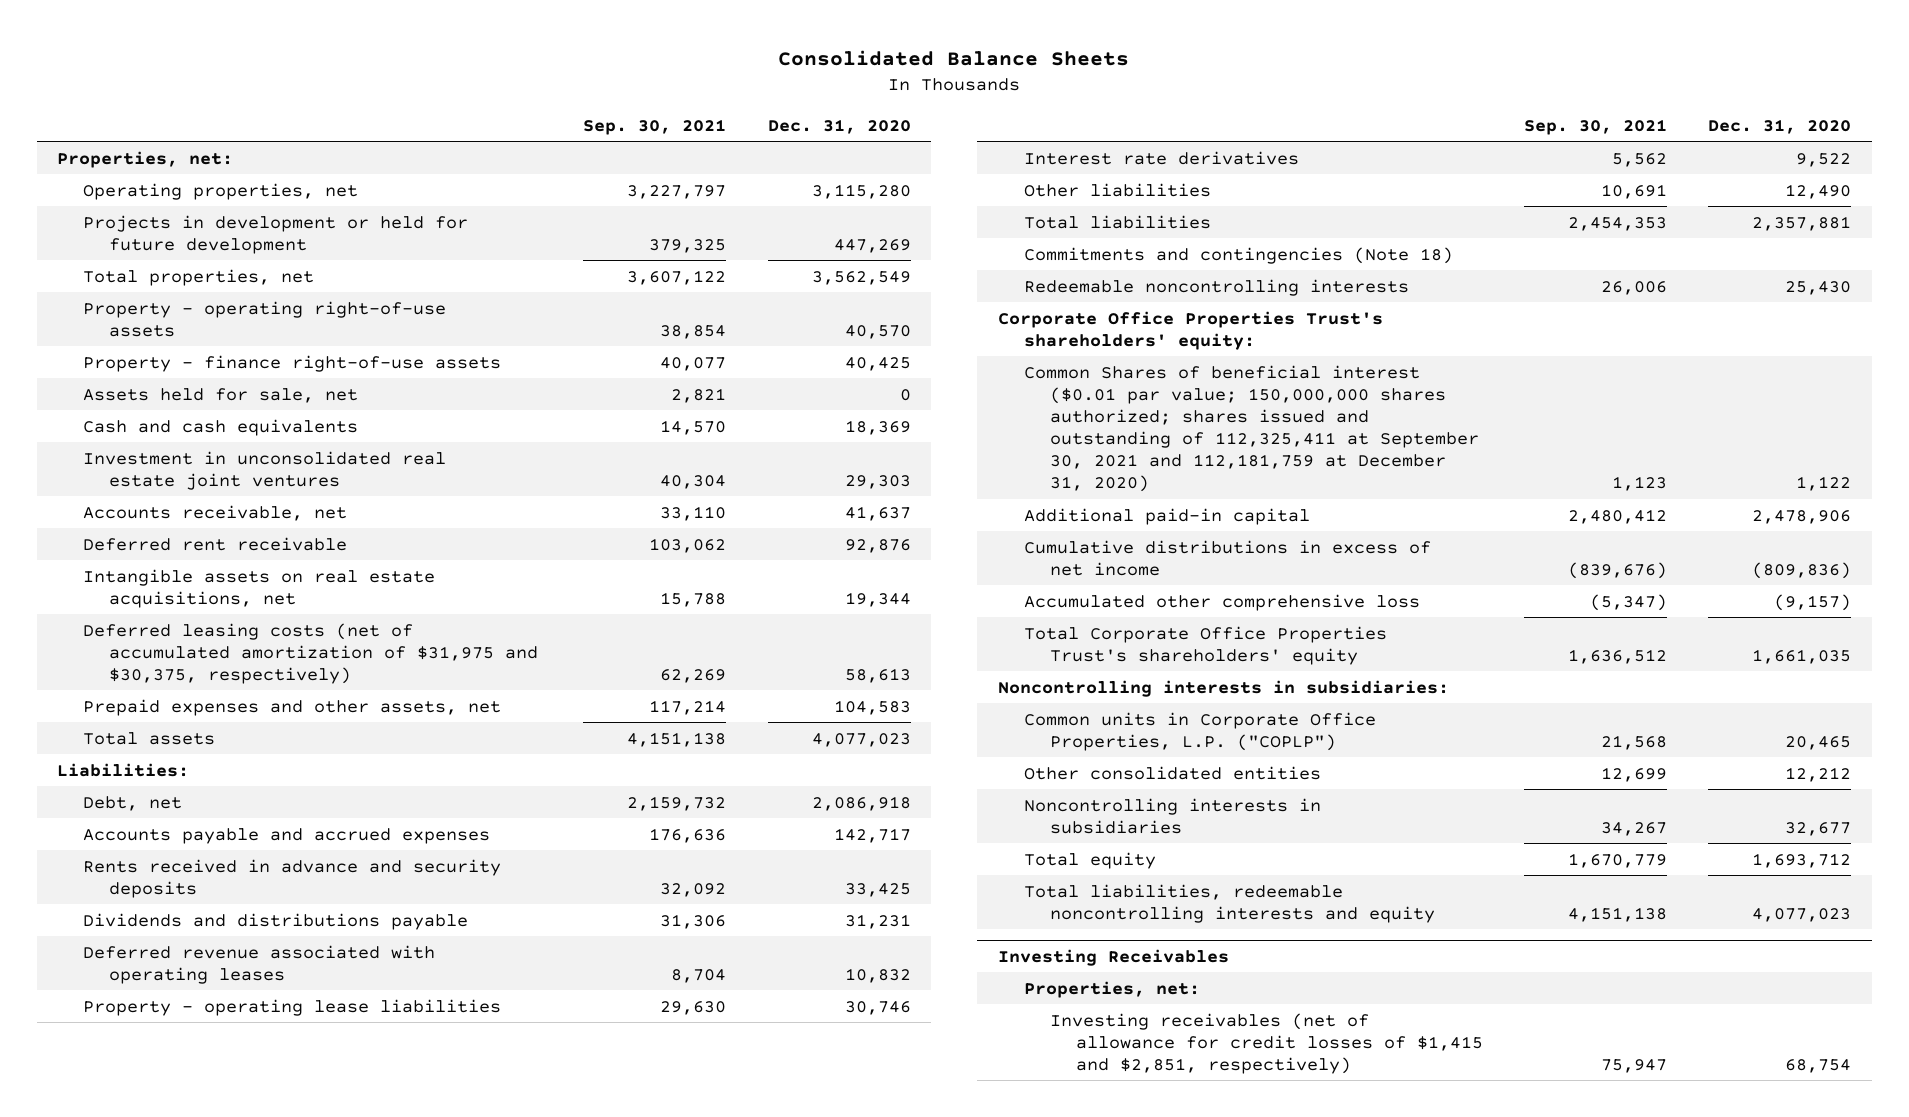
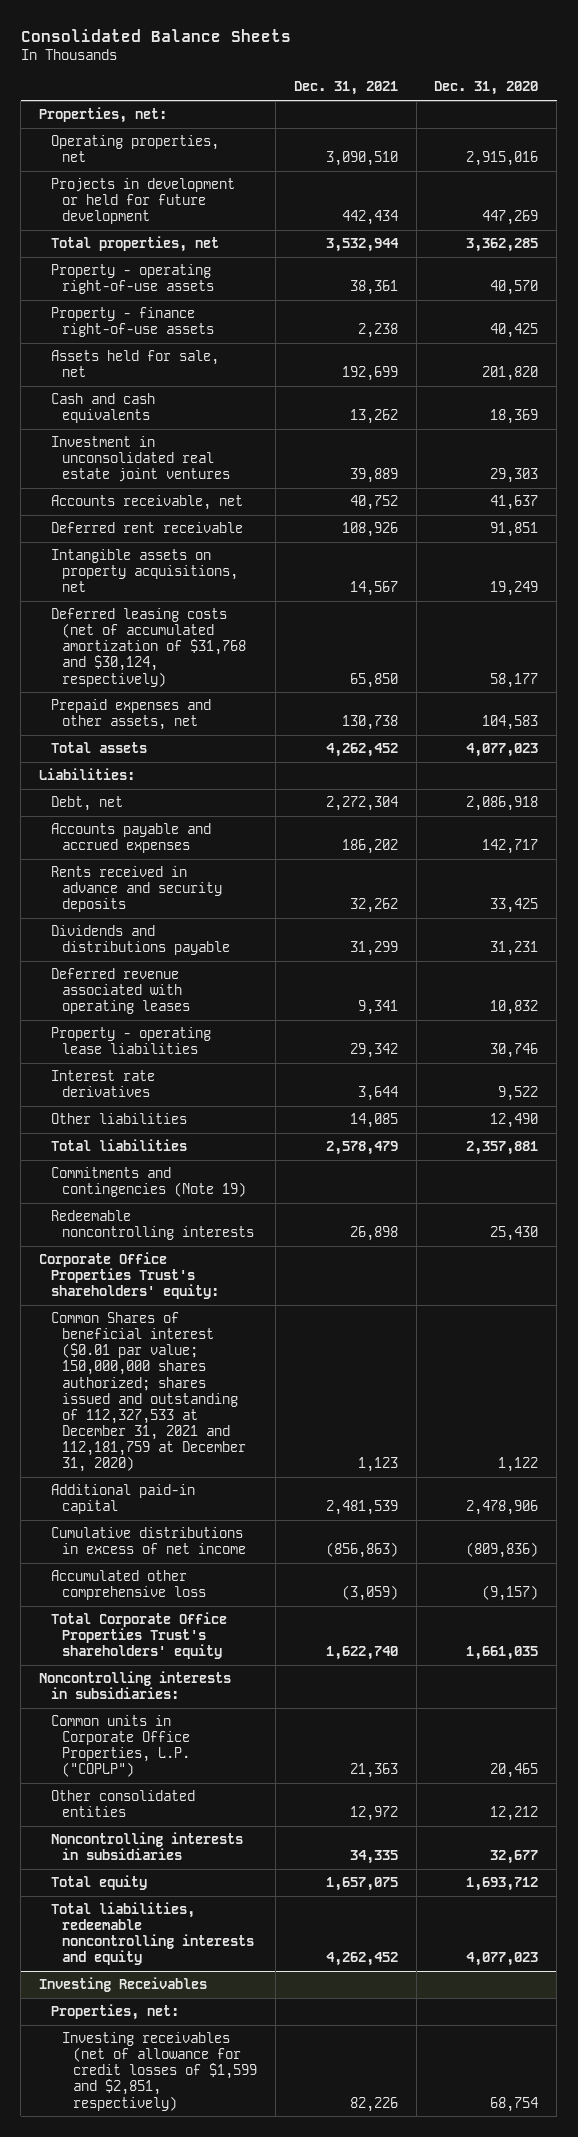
[583,118,727,135] Sep. 30, 2021 -> none
none -> [293,81,398,96] Dec. 31, 2021
[811,183,911,199] 3,115,280 -> [466,151,539,167] 2,915,016
[811,270,911,285] 3,562,549 -> [466,238,539,253] 3,362,285
[899,388,911,401] 0 -> [482,366,539,382] 201,820
[844,538,911,553] 92,876 -> [490,522,539,538] 91,851
[83,568,436,608] Intangible assets on real estate acquisitions, net -> [50,549,238,593] Intangible assets on property acquisitions, net
[844,591,911,607] 19,344 -> [490,581,539,597] 19,249
[83,622,539,684] Deferred leasing costs (net of accumulated amortization of $31,975 and $30,375, respectively) -> [50,608,246,687] Deferred leasing costs (net of accumulated amortization of $31,768 and $30,124, respectively)
[844,667,911,683] 58,613 -> [490,672,539,688] 58,177
[1024,246,1454,264] Commitments and contingencies (Note 18) -> [50,1167,246,1198] Commitments and contingencies (Note 19)
[1024,364,1480,493] Common Shares of beneficial interest ($0.01 par value; 150,000,000 shares authorized; shares issued and outstanding of 112,325,411 at September 30, 2021 and 112,181,759 at December 31, 2020) -> [50,1312,246,1473] Common Shares of beneficial interest ($0.01 par value; 150,000,000 shares authorized; shares issued and outstanding of 112,327,533 at December 31, 2021 and 112,181,759 at December 31, 2020)
[1050,1012,1484,1074] Investing receivables (net of allowance for credit losses of $1,415 and $2,851, respectively) -> [61,2032,258,2111] Investing receivables (net of allowance for credit losses of $1,599 and $2,851, respectively)

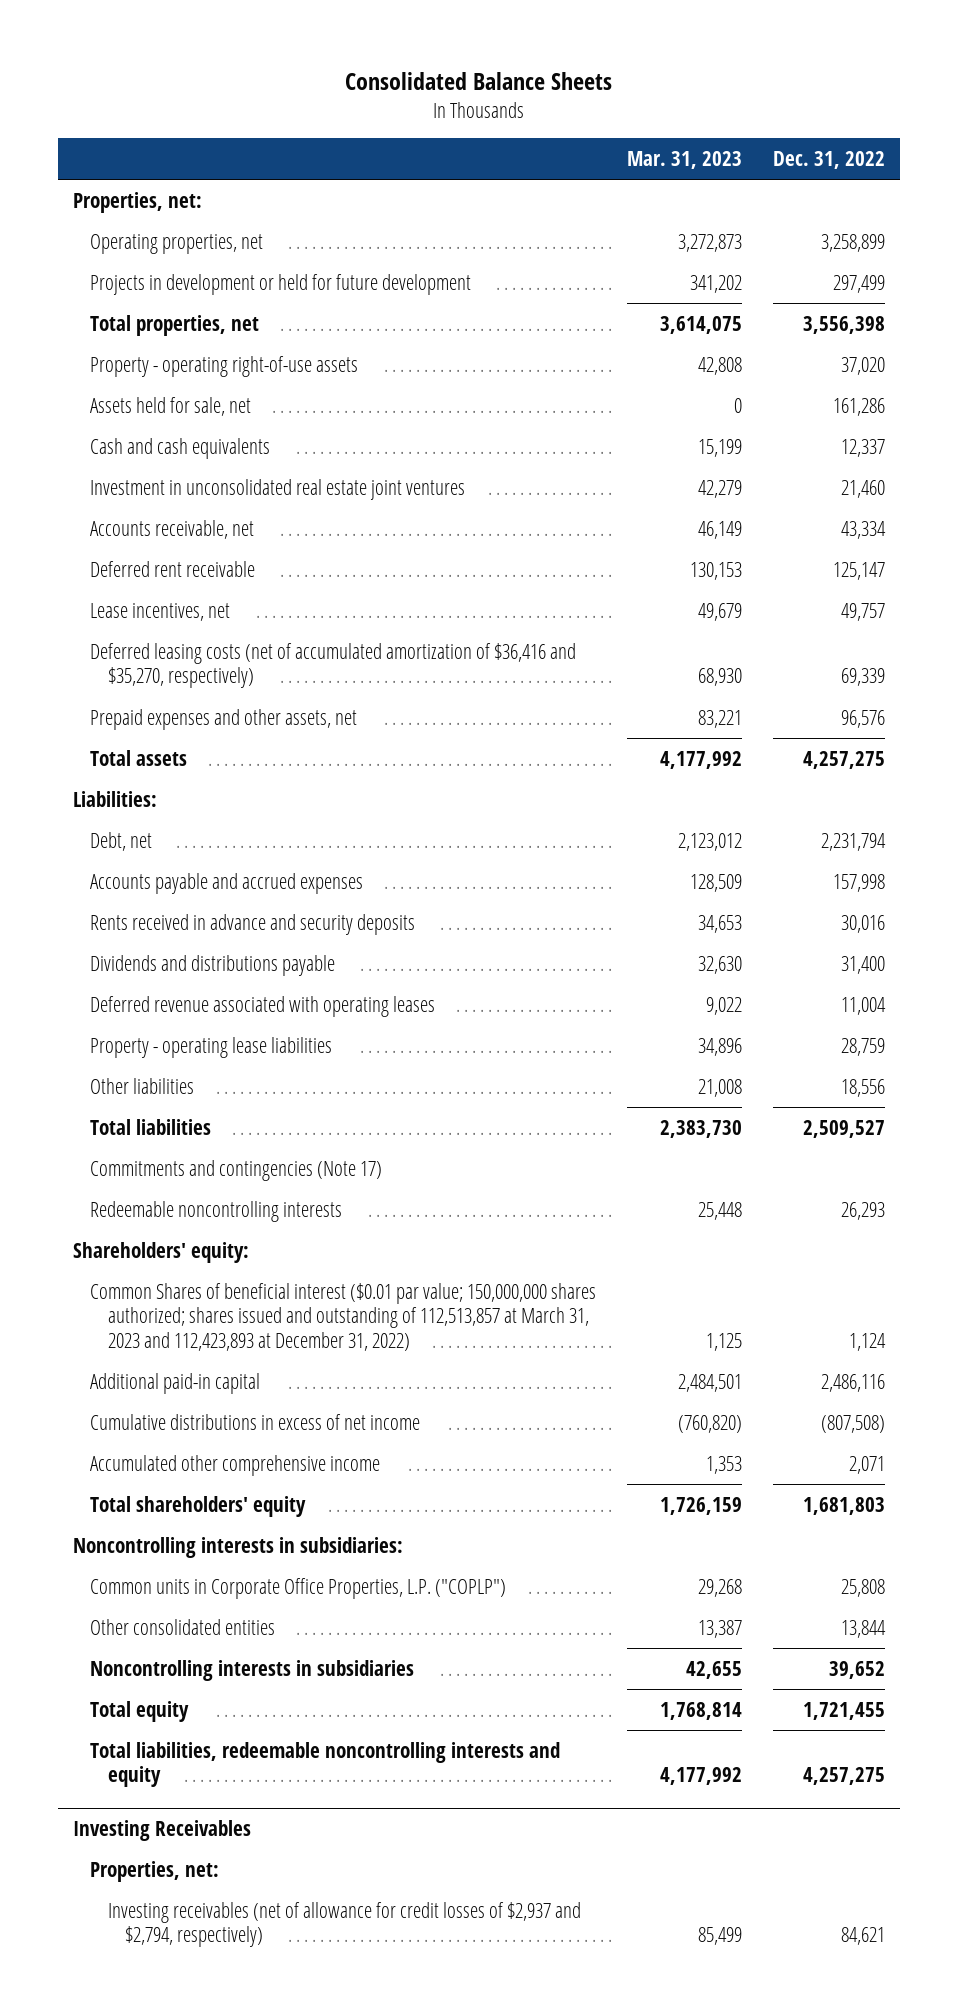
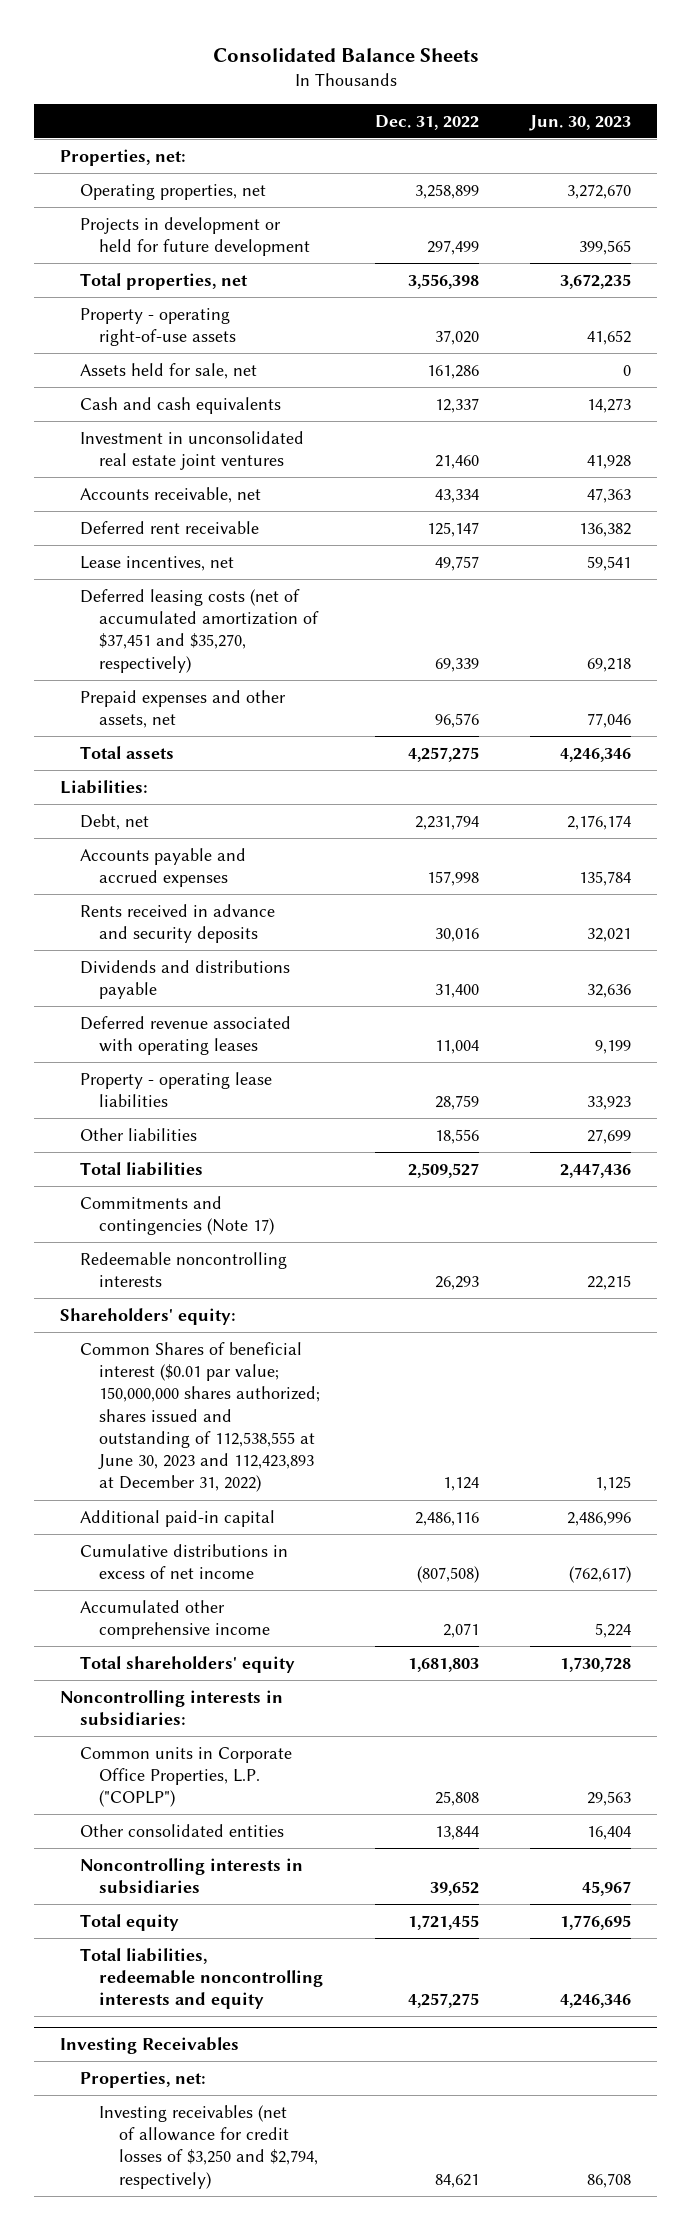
[626,150,742,169] Mar. 31, 2023 -> none
none -> [529,114,632,131] Jun. 30, 2023
[90,642,577,689] Deferred leasing costs (net of accumulated amortization of $36,416 and $35,270, respectively) -> [79,588,320,673] Deferred leasing costs (net of accumulated amortization of $37,451 and $35,270, respectively)
[90,1282,597,1352] Common Shares of beneficial interest ($0.01 par value; 150,000,000 shares authorized; shares issued and outstanding of 112,513,857 at March 31, 2023 and 112,423,893 at December 31, 2022) -> [79,1341,321,1493] Common Shares of beneficial interest ($0.01 par value; 150,000,000 shares authorized; shares issued and outstanding of 112,538,555 at June 30, 2023 and 112,423,893 at December 31, 2022)
[107,1901,581,1948] Investing receivables (net of allowance for credit losses of $2,937 and $2,794, respectively) -> [99,2104,318,2189] Investing receivables (net of allowance for credit losses of $3,250 and $2,794, respectively)

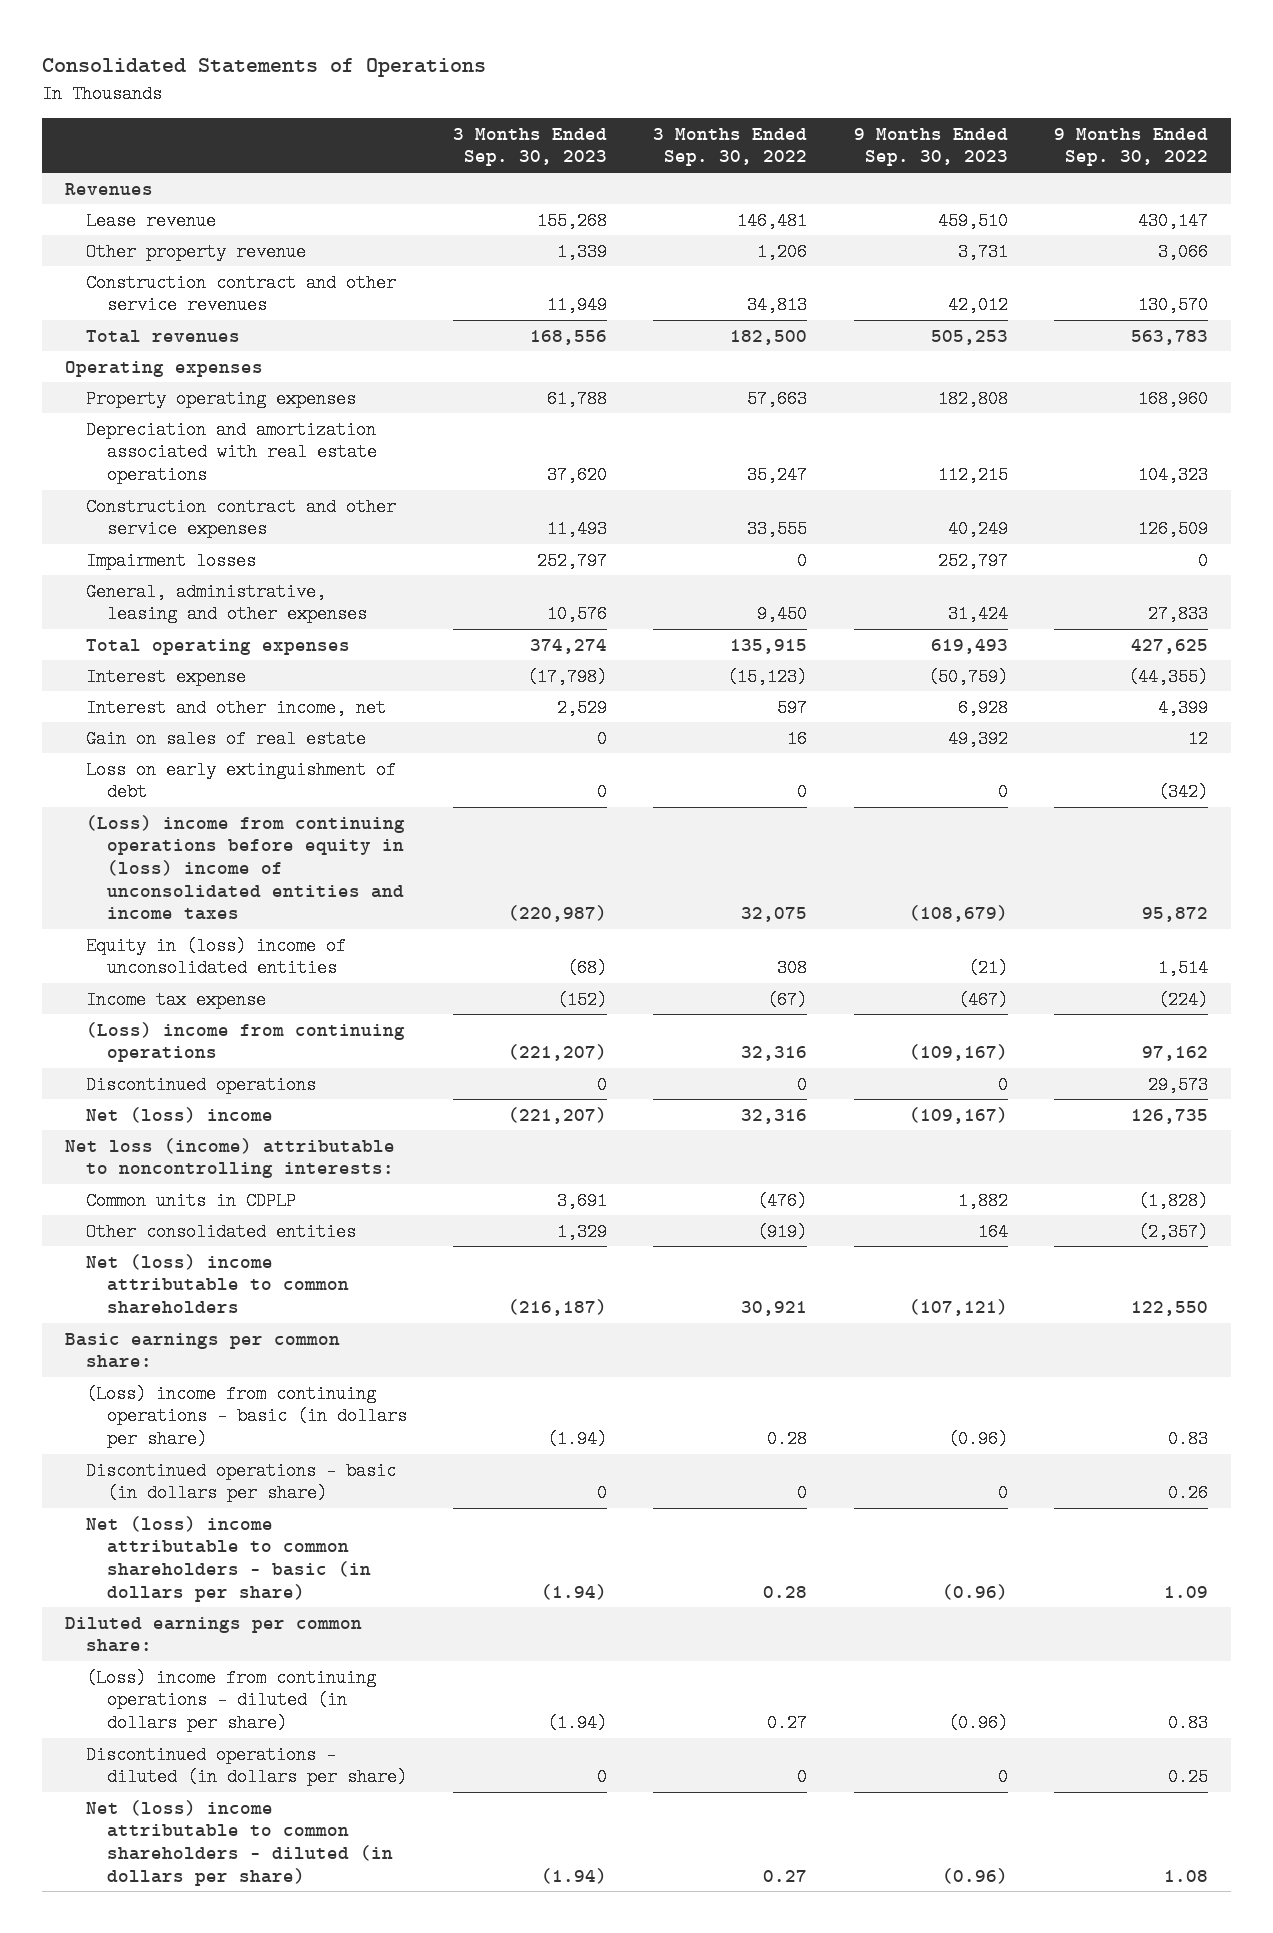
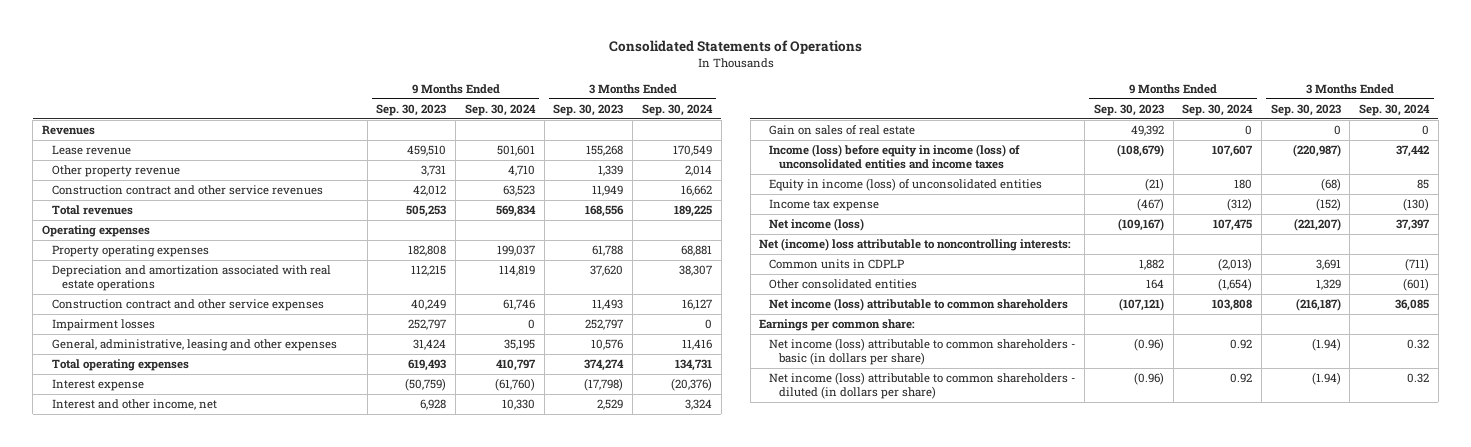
[653,127,808,167] 3 Months Ended Sep. 30, 2022 -> none
[1054,127,1209,167] 9 Months Ended Sep. 30, 2022 -> none
none -> [464,103,536,116] Sep. 30, 2024
none -> [641,103,713,116] Sep. 30, 2024
[85,760,396,802] Loss on early extinguishment of debt -> none
[85,814,405,921] (Loss) income from continuing operations before equity in (loss) income of unconsolidated entities and income taxes -> [769,144,1021,170] Income (loss) before equity in income (loss) of unconsolidated entities and income taxes
[85,936,346,978] Equity in (loss) income of unconsolidated entities -> [769,178,1043,192] Equity in income (loss) of unconsolidated entities
[85,1021,405,1063] (Loss) income from continuing operations -> none
[85,1075,316,1094] Discontinued operations -> none
[85,1106,273,1123] Net (loss) income -> [769,218,865,232] Net income (loss)
[65,1137,396,1179] Net loss (income) attributable to noncontrolling interests: -> [759,238,1072,252] Net (income) loss attributable to noncontrolling interests:
[85,1384,407,1449] (Loss) income from continuing operations - basic (in dollars per share) -> none
[85,1461,396,1503] Discontinued operations - basic (in dollars per share) -> none
[65,1616,363,1653] Diluted earnings per common share: -> none
[85,1668,376,1733] (Loss) income from continuing operations - diluted (in dollars per share) -> none
[85,1745,407,1787] Discontinued operations - diluted (in dollars per share) -> none
[85,1253,349,1315] Net (loss) income attributable to common shareholders -> [769,298,1069,312] Net income (loss) attributable to common shareholders
[65,1332,341,1369] Basic earnings per common share: -> [759,319,916,332] Earnings per common share:
[85,1515,371,1602] Net (loss) income attributable to common shareholders - basic (in dollars per share) -> [769,338,1076,366] Net income (loss) attributable to common shareholders - basic (in dollars per share)
[85,1799,393,1886] Net (loss) income attributable to common shareholders - diluted (in dollars per share) -> [769,372,1076,400] Net income (loss) attributable to common shareholders - diluted (in dollars per share)

